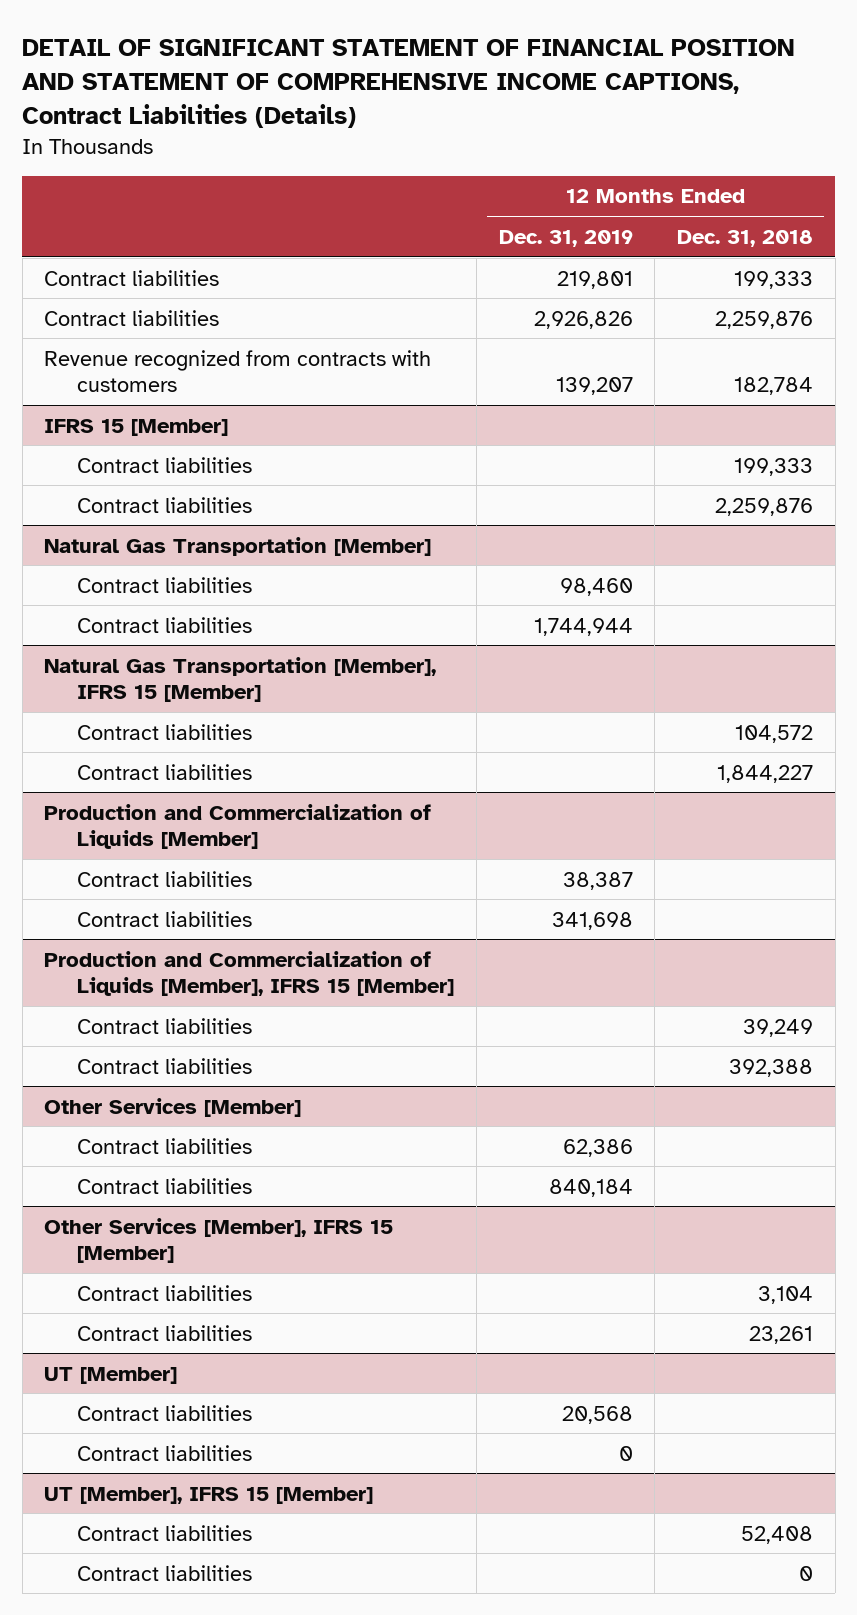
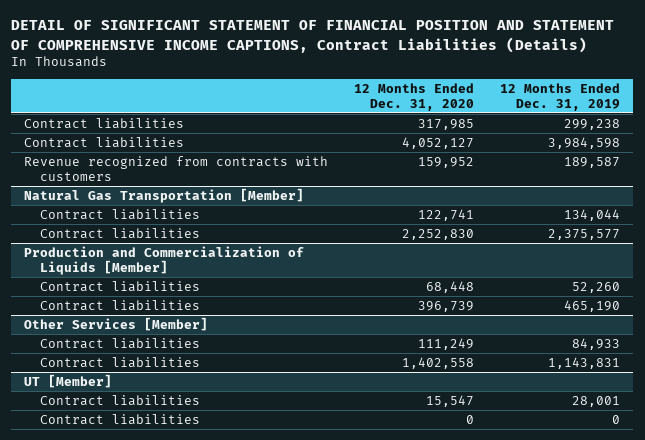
[676,229,813,247] Dec. 31, 2018 -> none
none -> [354,82,475,111] 12 Months Ended Dec. 31, 2020
[44,418,229,436] IFRS 15 [Member] -> none
[77,456,253,473] Contract liabilities -> none
[77,496,253,513] Contract liabilities -> none
[556,270,633,289] 219,801 -> [564,119,621,131] 299,238
[533,310,633,329] 2,926,826 -> [548,137,621,150] 3,984,598
[555,377,633,396] 139,207 -> [564,157,621,169] 189,587
[44,656,437,703] Natural Gas Transportation [Member], IFRS 15 [Member] -> none
[77,723,253,740] Contract liabilities -> none
[77,763,253,780] Contract liabilities -> none
[559,577,633,596] 98,460 -> [564,209,621,222] 134,044
[533,617,633,636] 1,744,944 -> [548,229,621,241] 2,375,577
[44,950,455,997] Production and Commercialization of Liquids [Member], IFRS 15 [Member] -> none
[77,1017,253,1034] Contract liabilities -> none
[77,1057,253,1074] Contract liabilities -> none
[562,871,633,890] 38,387 -> [572,282,621,294] 52,260
[551,911,633,930] 341,698 -> [564,300,621,313] 465,190
[44,1217,394,1264] Other Services [Member], IFRS 15 [Member] -> none
[77,1284,253,1301] Contract liabilities -> none
[77,1324,253,1341] Contract liabilities -> none
[562,1138,633,1157] 62,386 -> [572,338,621,351] 84,933
[548,1178,633,1197] 840,184 -> [548,357,621,370] 1,143,831
[561,1405,633,1424] 20,568 -> [572,396,621,408] 28,001
[44,1486,374,1504] UT [Member], IFRS 15 [Member] -> none
[77,1524,253,1541] Contract liabilities -> none
[77,1564,253,1581] Contract liabilities -> none

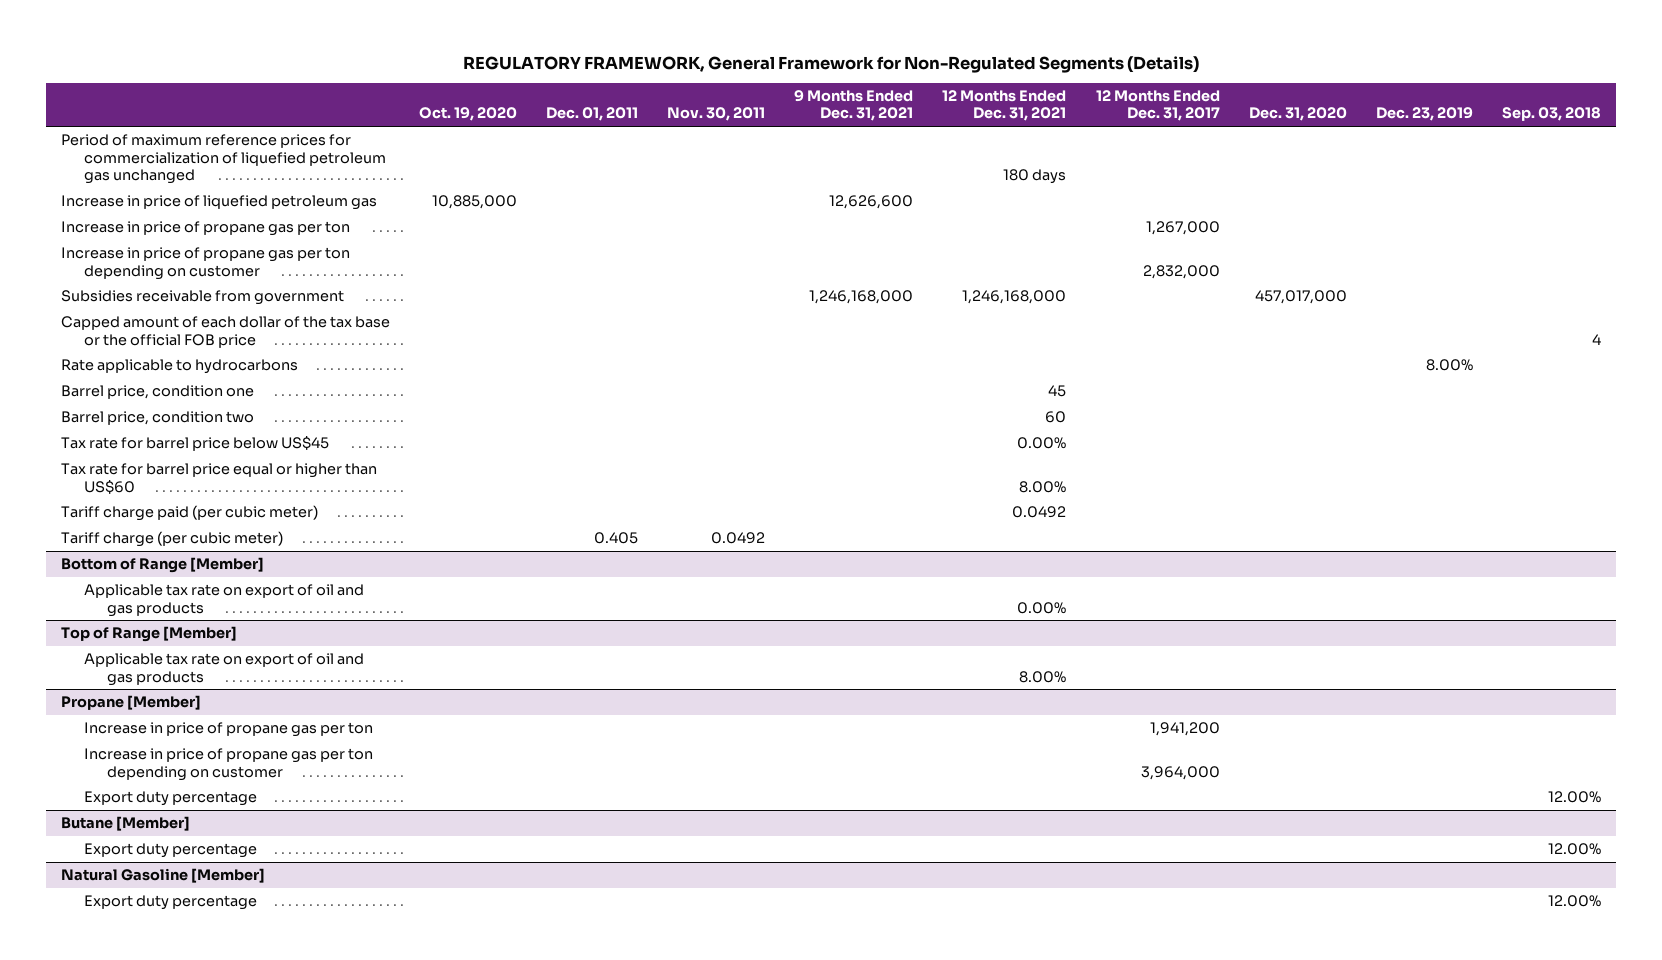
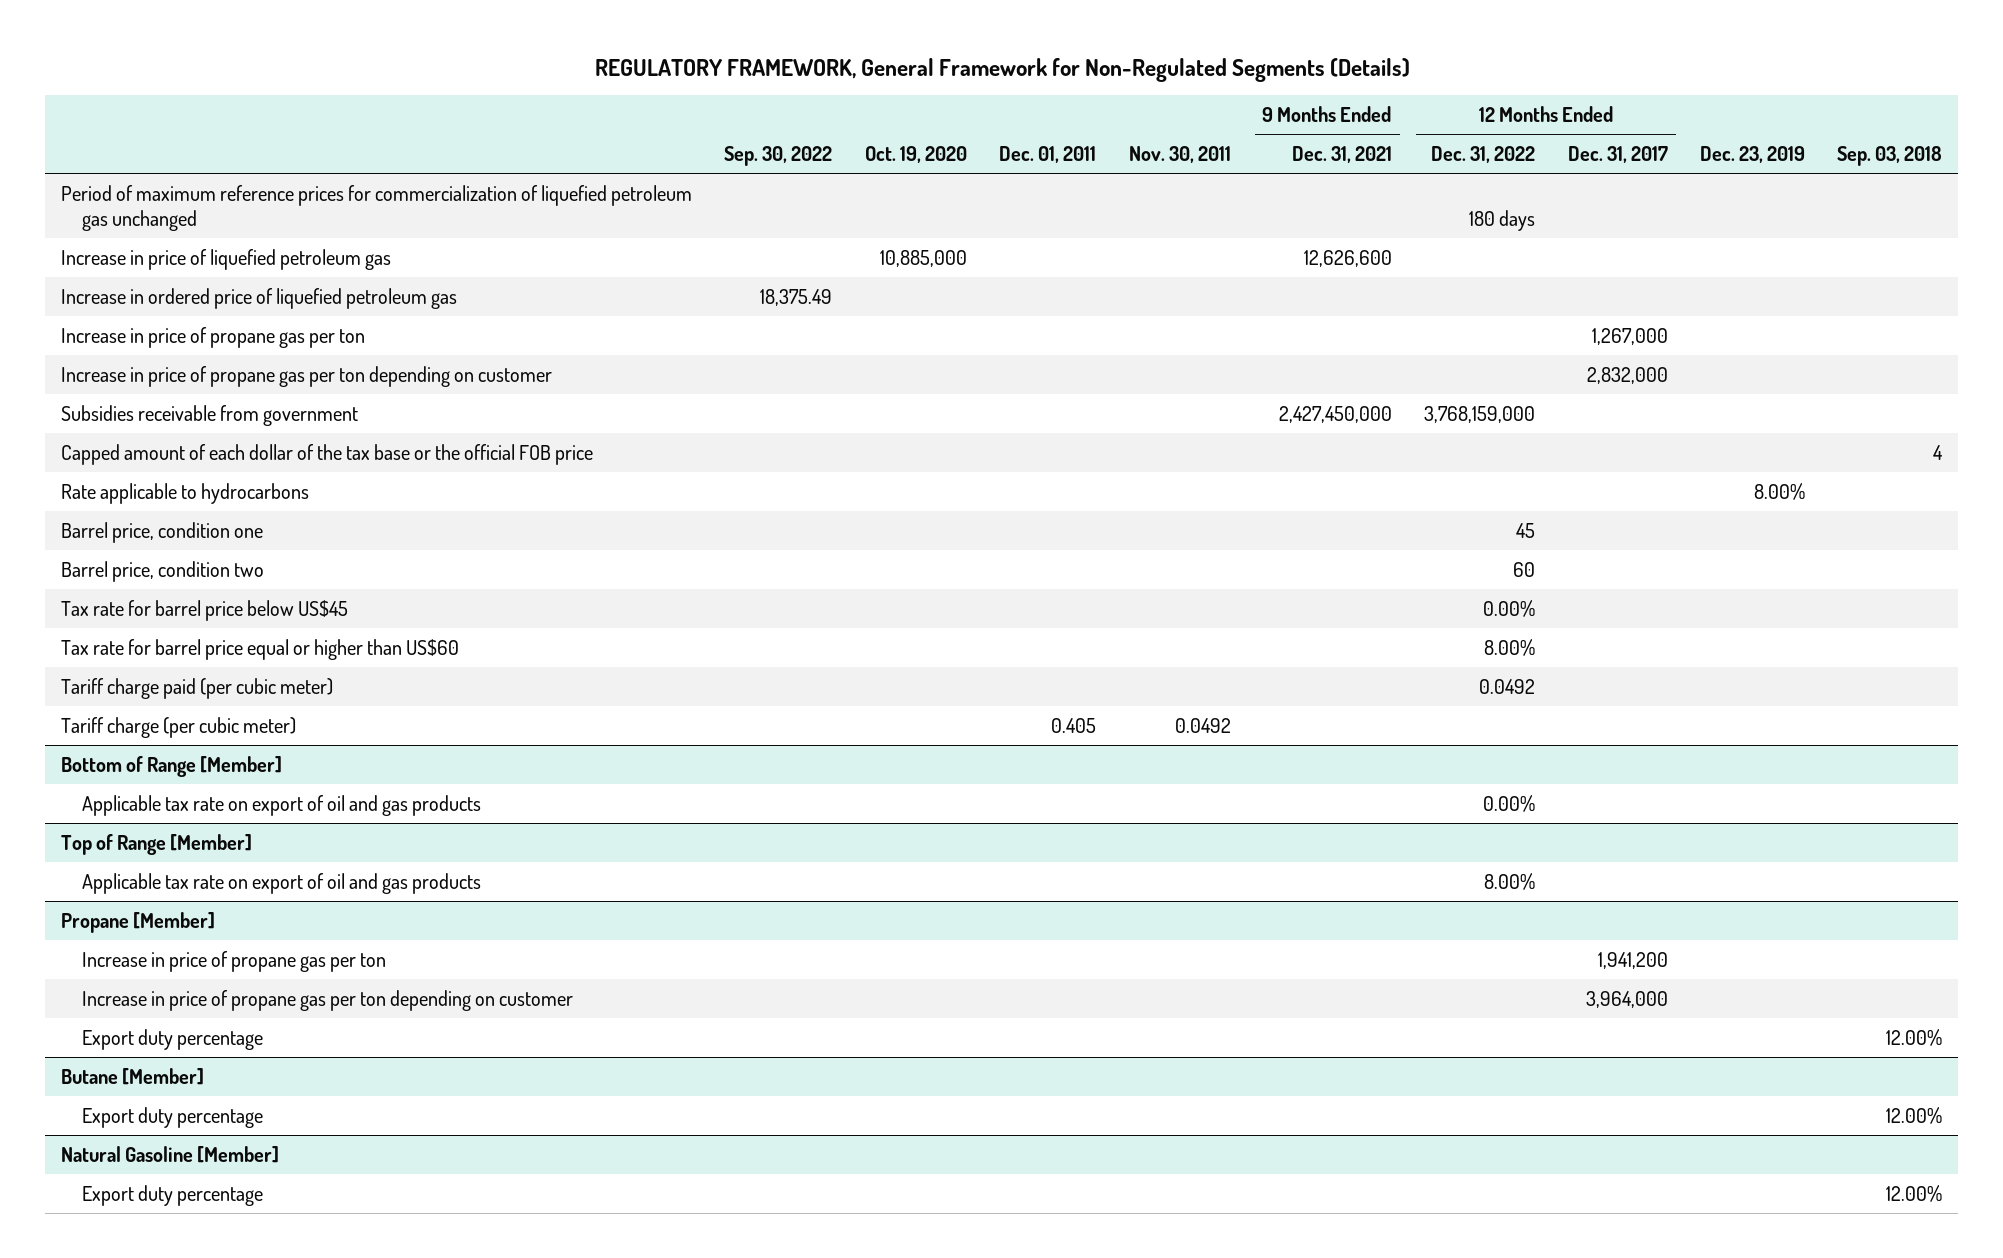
[942,90,1067,122] 12 Months Ended Dec. 31, 2021 -> none
[1248,107,1347,122] Dec. 31, 2020 -> none
none -> [724,146,833,167] Sep. 30, 2022
none -> [1431,146,1536,164] Dec. 31, 2022
none -> [61,287,458,309] Increase in ordered price of liquefied petroleum gas
[809,290,914,305] 1,246,168,000 -> [1278,405,1392,423] 2,427,450,000

